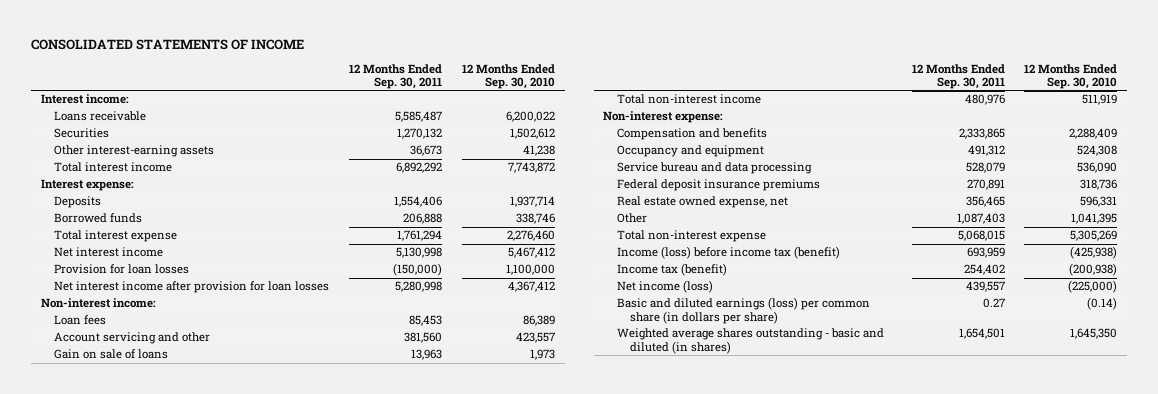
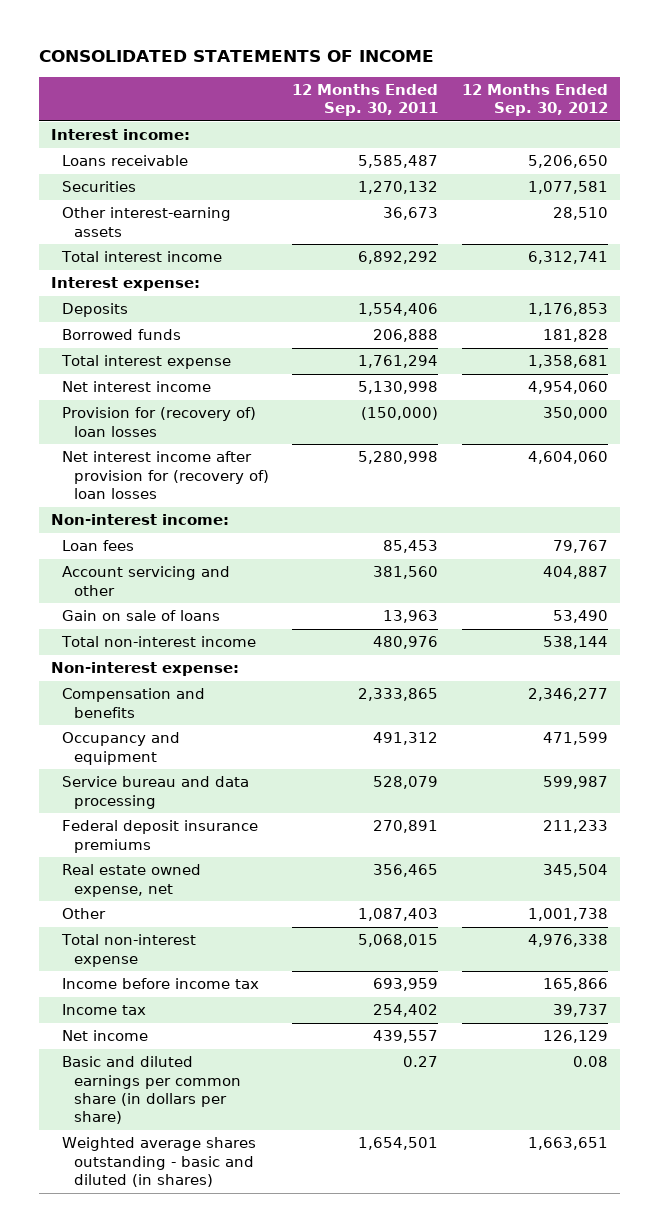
[462,63,556,89] 12 Months Ended Sep. 30, 2010 -> none
none -> [462,84,609,117] 12 Months Ended Sep. 30, 2012
[54,264,190,275] Provision for loan losses -> [62,407,257,437] Provision for (recovery of) loan losses
[54,281,330,294] Net interest income after provision for loan losses -> [62,451,269,499] Net interest income after provision for (recovery of) loan losses
[616,246,840,260] Income (loss) before income tax (benefit) -> [62,978,260,990] Income before income tax
[616,263,727,277] Income tax (benefit) -> [62,1004,147,1016] Income tax
[616,280,713,294] Net income (loss) -> [62,1030,149,1042] Net income
[616,297,870,324] Basic and diluted earnings (loss) per common share (in dollars per share) -> [62,1056,241,1125] Basic and diluted earnings per common share (in dollars per share)

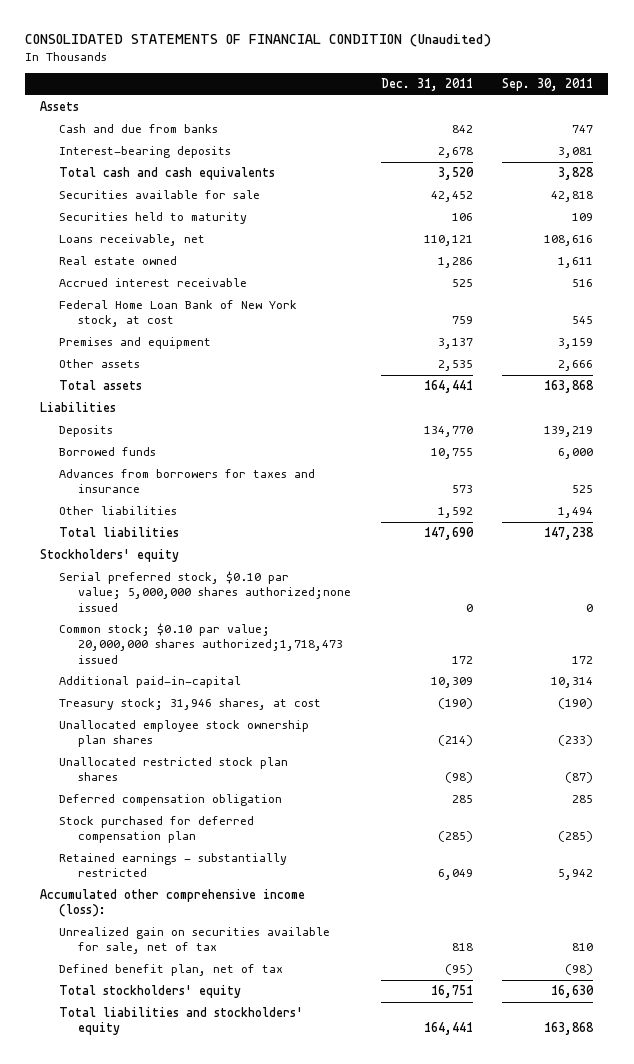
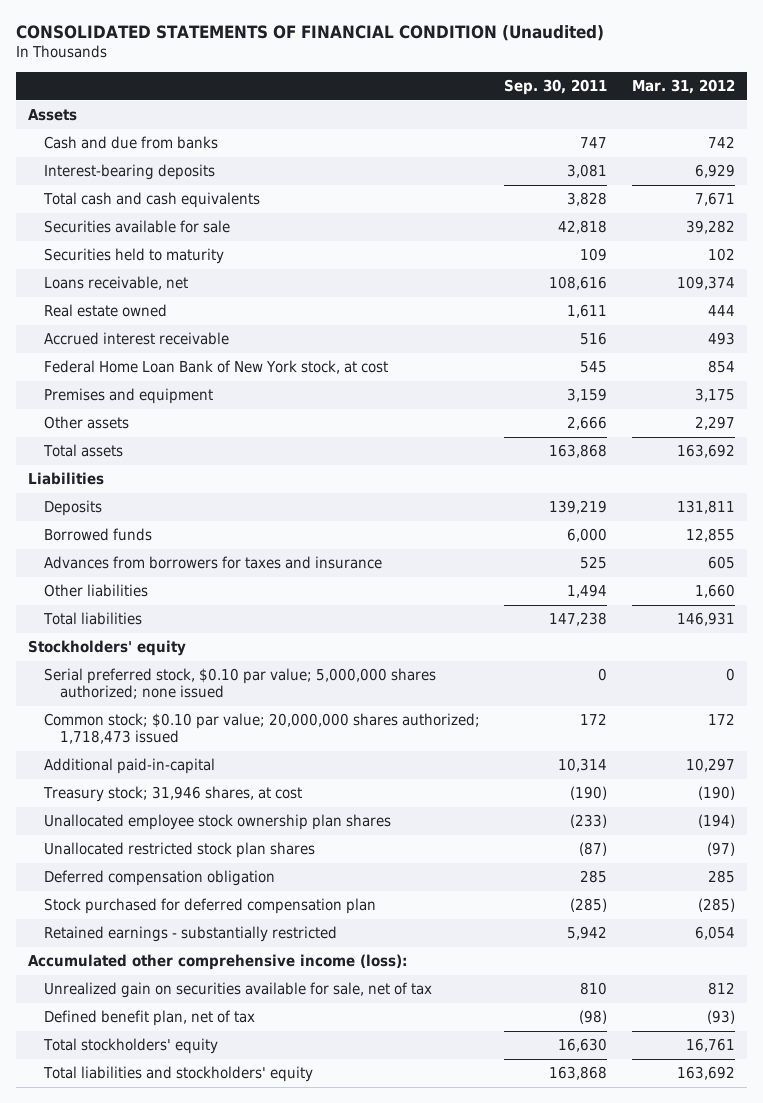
[380,78,473,92] Dec. 31, 2011 -> none
none -> [631,79,735,95] Mar. 31, 2012
[59,571,352,612] Serial preferred stock, $0.10 par value; 5,000,000 shares authorized;none issued -> [43,668,436,700] Serial preferred stock, $0.10 par value; 5,000,000 shares authorized; none issued
[59,623,344,664] Common stock; $0.10 par value; 20,000,000 shares authorized;1,718,473 issued -> [43,713,480,745] Common stock; $0.10 par value; 20,000,000 shares authorized; 1,718,473 issued

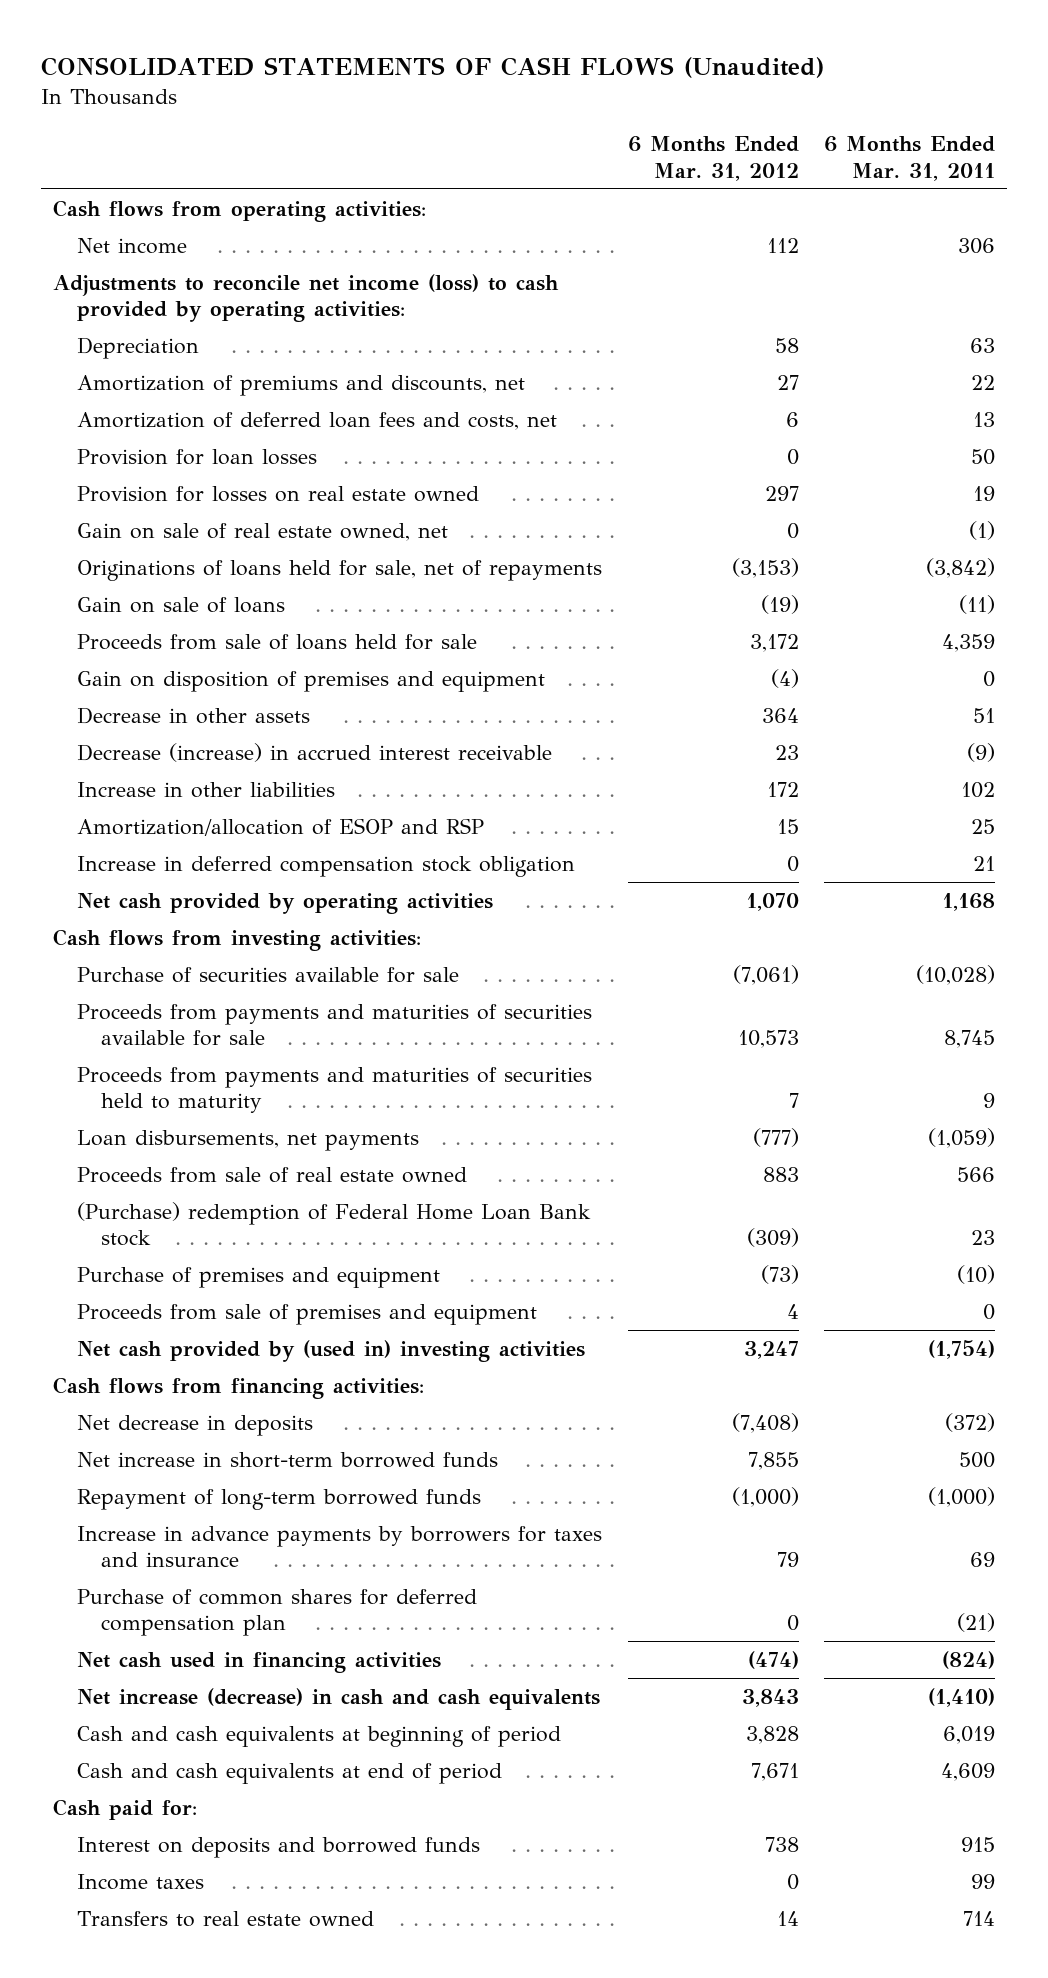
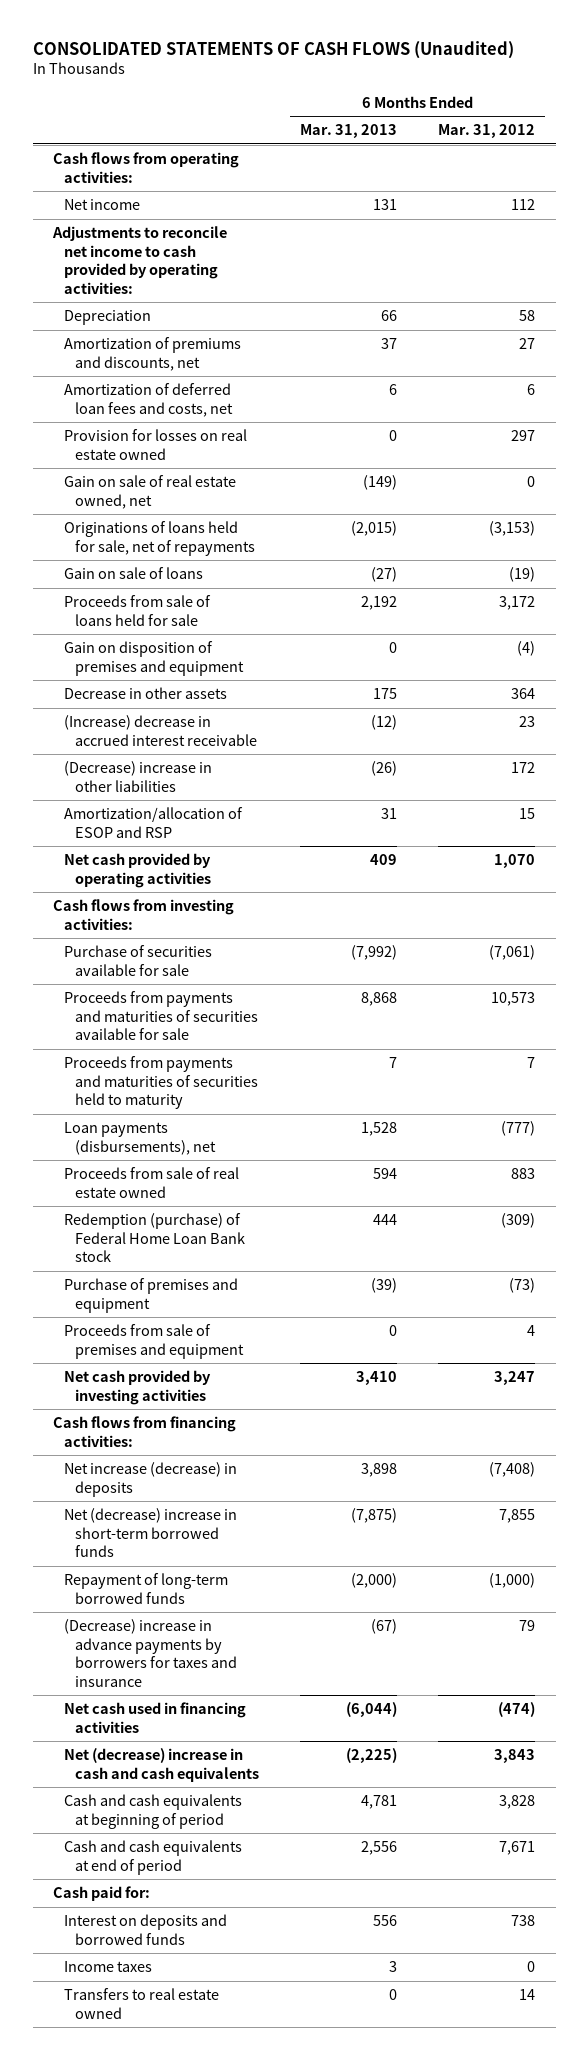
[823,136,995,181] 6 Months Ended Mar. 31, 2011 -> none
none -> [299,124,397,139] Mar. 31, 2013
[53,273,560,323] Adjustments to reconcile net income (loss) to cash provided by operating activities: -> [52,226,228,294] Adjustments to reconcile net income to cash provided by operating activities:
[77,448,318,465] Provision for loan losses -> none
[77,742,553,762] Decrease (increase) in accrued interest receivable -> [64,715,257,746] (Increase) decrease in accrued interest receivable
[77,781,336,798] Increase in other liabilities -> [64,761,213,792] (Decrease) increase in other liabilities
[77,855,576,877] Increase in deferred compensation stock obligation -> none
[77,1129,420,1151] Loan disbursements, net payments -> [64,1122,216,1155] Loan payments (disbursements), net
[77,1201,592,1247] (Purchase) redemption of Federal Home Loan Bank stock -> [64,1213,245,1263] Redemption (purchase) of Federal Home Loan Bank stock
[77,1339,586,1362] Net cash provided by (used in) investing activities -> [64,1370,212,1405] Net cash provided by investing activities
[77,1414,314,1436] Net decrease in deposits -> [64,1462,238,1497] Net increase (decrease) in deposits
[77,1451,499,1468] Net increase in short-term borrowed funds -> [64,1508,238,1558] Net (decrease) increase in short-term borrowed funds
[77,1588,478,1637] Purchase of common shares for deferred compensation plan -> none
[77,1525,603,1568] Increase in advance payments by borrowers for taxes and insurance -> [64,1619,237,1687] (Decrease) increase in advance payments by borrowers for taxes and insurance
[77,1687,601,1710] Net increase (decrease) in cash and cash equivalents -> [64,1748,259,1782] Net (decrease) increase in cash and cash equivalents

